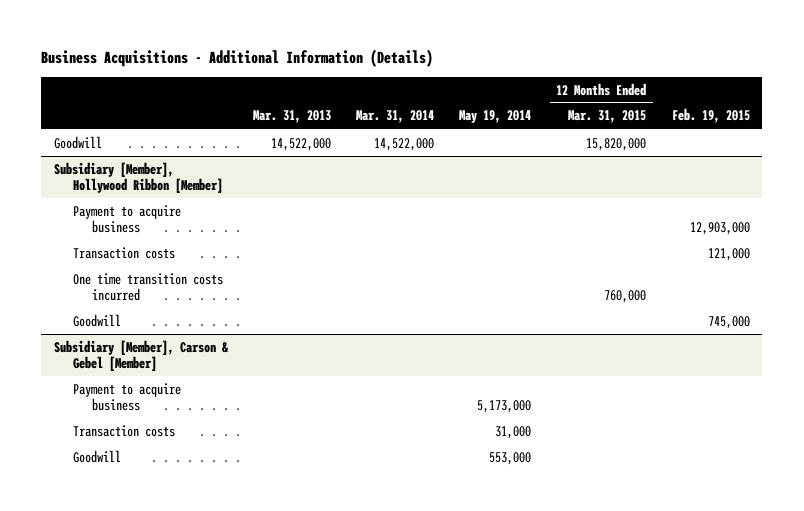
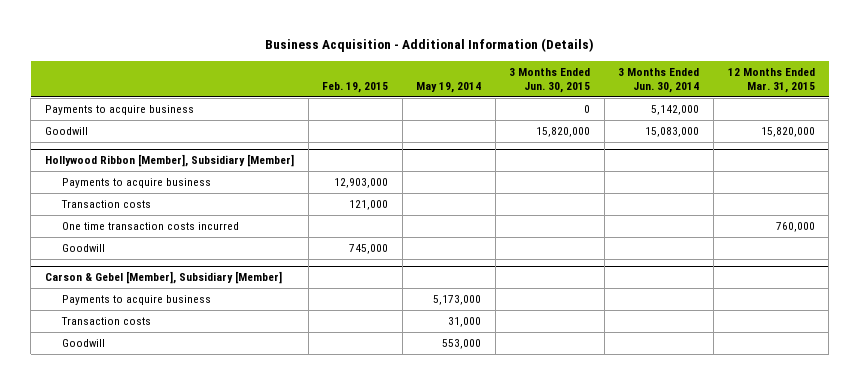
[41,48,434,67] Business Acquisitions - Additional Information (Details) -> [264,37,594,52] Business Acquisition - Additional Information (Details)
[253,110,332,124] Mar. 31, 2013 -> none
[356,110,435,124] Mar. 31, 2014 -> none
none -> [509,67,591,94] 3 Months Ended Jun. 30, 2015
none -> [618,67,700,94] 3 Months Ended Jun. 30, 2014
none -> [44,105,194,116] Payments to acquire business
[53,161,224,193] Subsidiary [Member], Hollywood Ribbon [Member] -> [44,154,294,168] Hollywood Ribbon [Member], Subsidiary [Member]
[73,204,182,233] Payment to acquire business -> [62,178,212,189] Payments to acquire business
[73,272,224,301] One time transition costs incurred -> [62,222,240,231] One time transaction costs incurred
[53,339,228,371] Subsidiary [Member], Carson & Gebel [Member] -> [44,271,282,285] Carson & Gebel [Member], Subsidiary [Member]
[73,382,182,411] Payment to acquire business -> [62,295,212,306] Payments to acquire business

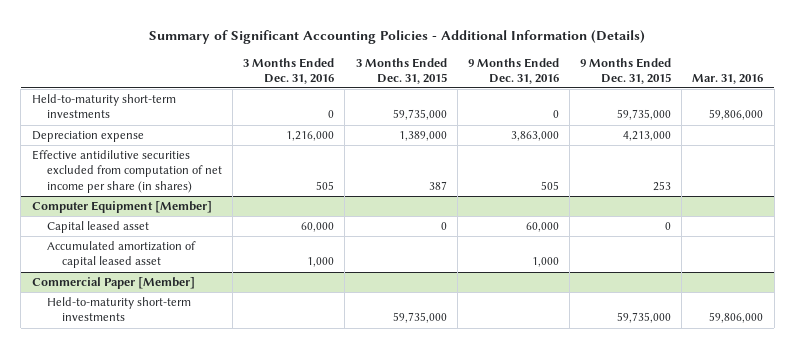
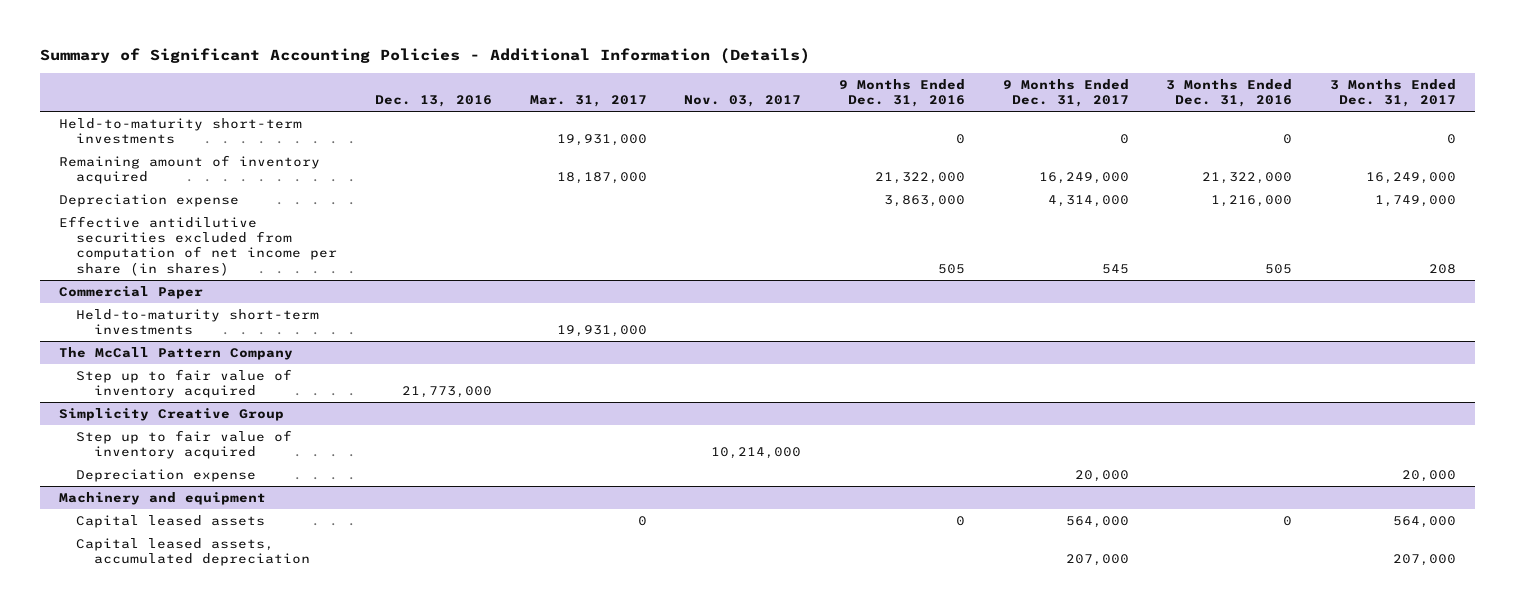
[355,57,447,84] 3 Months Ended Dec. 31, 2015 -> none
[580,57,672,84] 9 Months Ended Dec. 31, 2015 -> none
[692,73,764,84] Mar. 31, 2016 -> none
none -> [375,94,493,107] Dec. 13, 2016
none -> [529,94,647,107] Mar. 31, 2017
none -> [684,94,802,107] Nov. 03, 2017
none -> [1002,78,1129,107] 9 Months Ended Dec. 31, 2017
none -> [1329,78,1456,107] 3 Months Ended Dec. 31, 2017
none -> [59,154,321,185] Remaining amount of inventory acquired
[31,201,212,214] Computer Equipment [Member] -> none
[46,221,149,234] Capital leased asset -> none
[46,241,196,269] Accumulated amortization of capital leased asset -> none
[31,277,195,290] Commercial Paper [Member] -> [59,285,204,299] Commercial Paper
none -> [59,346,294,360] The McCall Pattern Company
none -> [76,368,293,399] Step up to fair value of inventory acquired
none -> [59,407,285,421] Simplicity Creative Group
none -> [76,429,293,460] Step up to fair value of inventory acquired
none -> [76,468,257,482] Depreciation expense
none -> [59,491,267,505] Machinery and equipment
none -> [76,514,266,528] Capital leased assets
none -> [76,537,310,567] Capital leased assets, accumulated depreciation

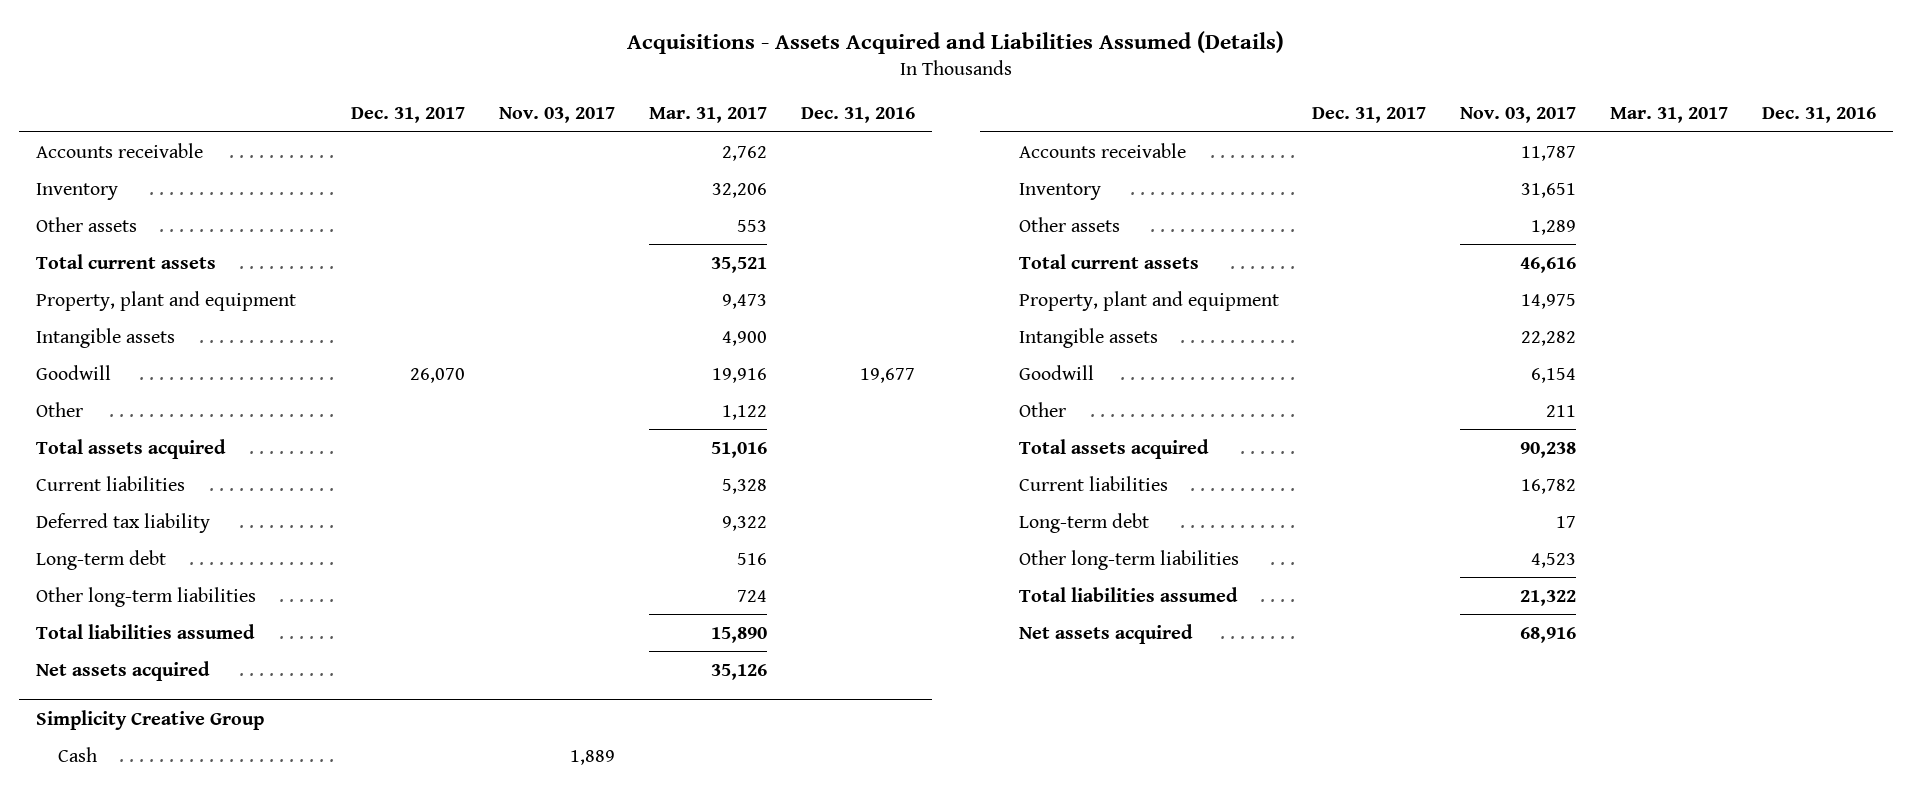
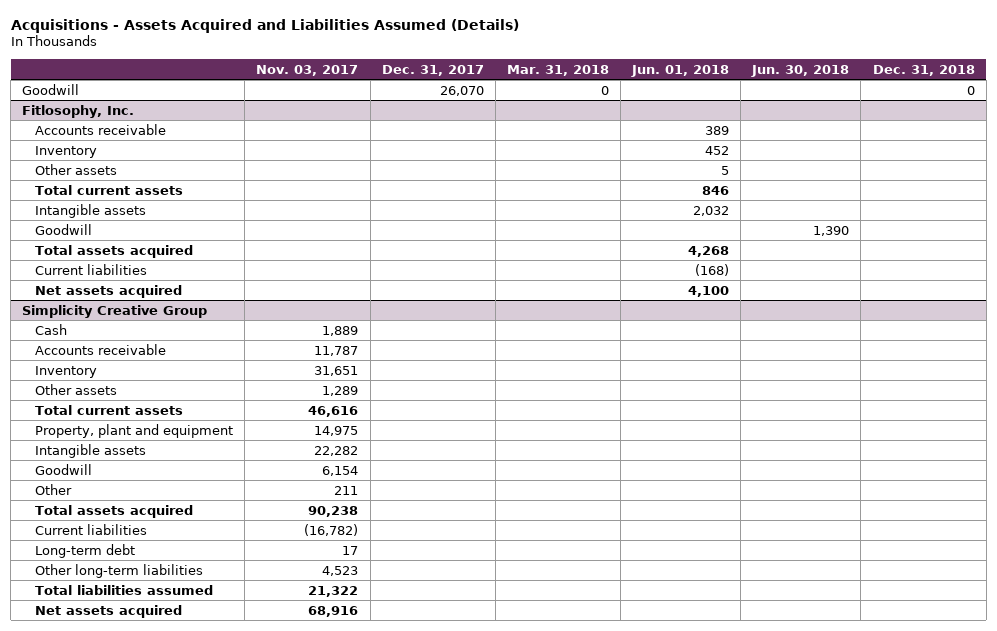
[648,107,767,124] Mar. 31, 2017 -> none
[800,107,915,124] Dec. 31, 2016 -> none
none -> [506,64,609,76] Mar. 31, 2018
none -> [631,64,730,77] Jun. 01, 2018
none -> [751,64,850,77] Jun. 30, 2018
none -> [872,64,975,76] Dec. 31, 2018
[35,142,203,158] Accounts receivable -> none
[35,182,118,200] Inventory -> none
[35,216,137,232] Other assets -> none
[35,253,216,269] Total current assets -> none
[35,290,296,311] Property, plant and equipment -> none
[35,327,175,348] Intangible assets -> none
[35,401,83,417] Other -> none
[35,438,226,459] Total assets acquired -> none
[35,475,185,491] Current liabilities -> none
[35,512,210,533] Deferred tax liability -> none
[35,549,166,570] Long-term debt -> none
[35,586,256,607] Other long-term liabilities -> none
[35,623,255,639] Total liabilities assumed -> none
[35,660,210,681] Net assets acquired -> none
none -> [22,104,135,118] Fitlosophy, Inc.
none -> [35,123,167,135] Accounts receivable
none -> [35,145,98,158] Inventory
none -> [35,163,118,175] Other assets
none -> [35,184,184,195] Total current assets
none -> [35,203,147,218] Intangible assets
none -> [35,223,93,235] Goodwill
none -> [35,244,194,258] Total assets acquired
none -> [35,263,148,275] Current liabilities
none -> [35,284,183,298] Net assets acquired
[1521,478,1577,494] 16,782 -> [304,523,359,536] (16,782)

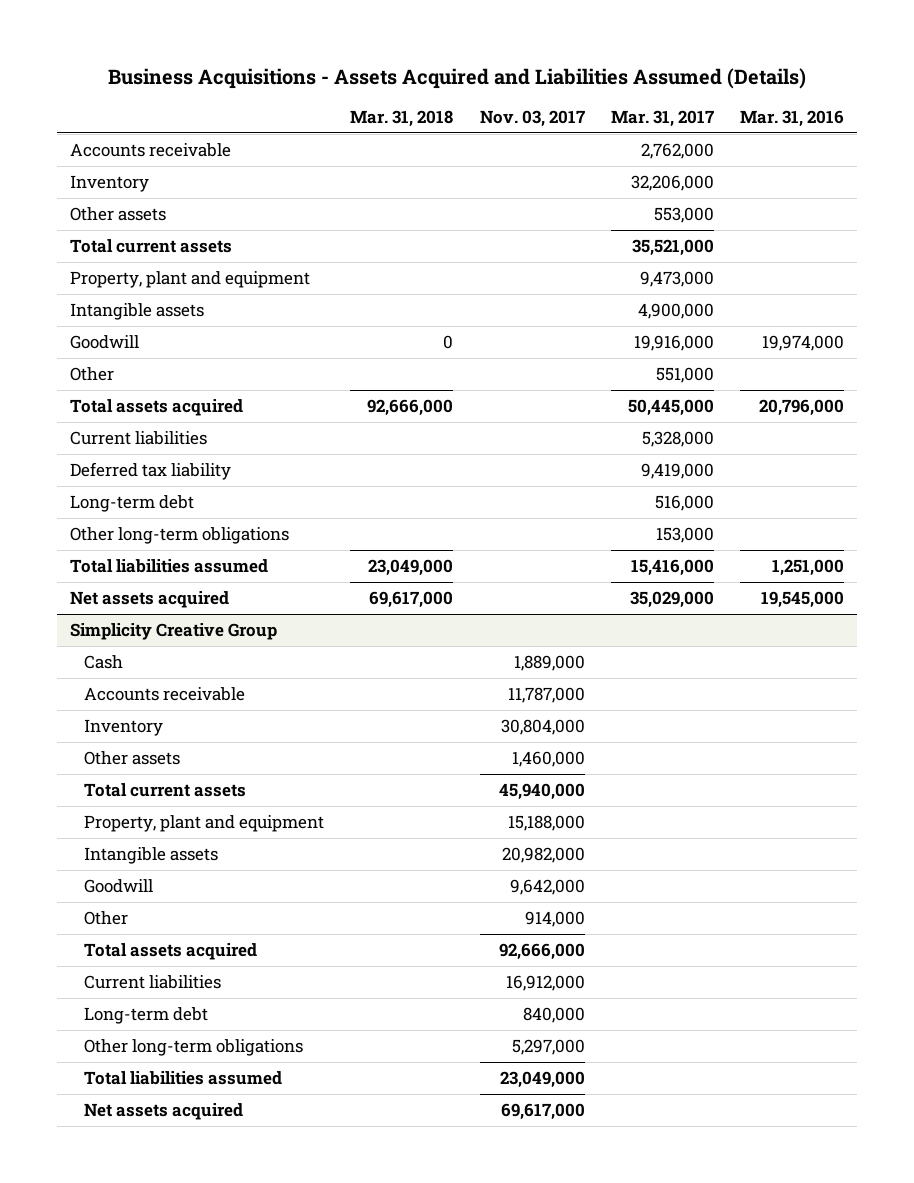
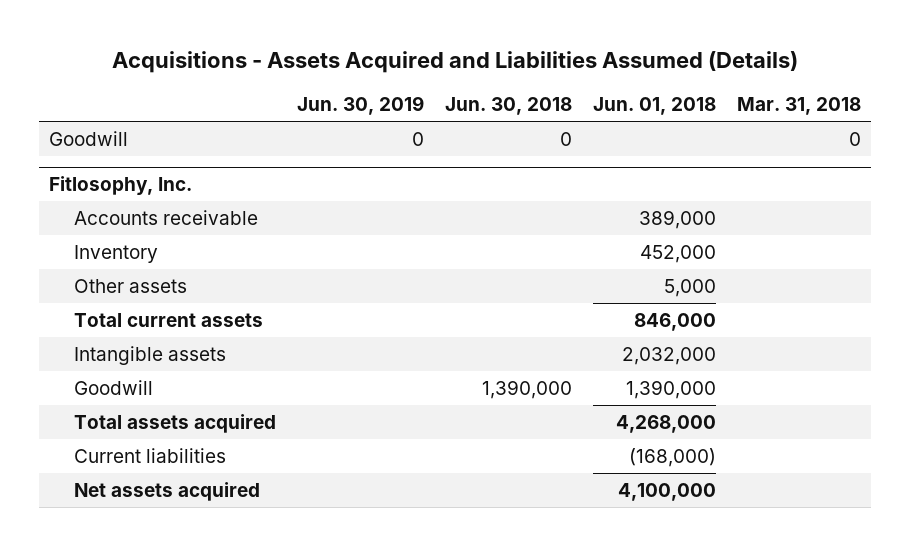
[107,67,806,89] Business Acquisitions - Assets Acquired and Liabilities Assumed (Details) -> [111,51,798,74] Acquisitions - Assets Acquired and Liabilities Assumed (Details)
[479,110,585,128] Nov. 03, 2017 -> none
[610,110,714,128] Mar. 31, 2017 -> none
[739,110,844,128] Mar. 31, 2016 -> none
none -> [296,96,424,116] Jun. 30, 2019
none -> [444,97,572,116] Jun. 30, 2018
none -> [592,97,716,116] Jun. 01, 2018
[70,143,232,158] Accounts receivable -> none
[70,175,150,193] Inventory -> none
[70,207,167,222] Other assets -> none
[70,239,233,254] Total current assets -> none
[70,271,311,289] Property, plant and equipment -> none
[70,303,205,321] Intangible assets -> none
[70,367,115,382] Other -> none
[70,399,244,417] Total assets acquired -> none
[70,431,208,446] Current liabilities -> none
[70,462,232,481] Deferred tax liability -> none
[70,495,195,513] Long-term debt -> none
[70,527,290,545] Other long-term obligations -> none
[70,559,269,574] Total liabilities assumed -> none
[70,591,230,609] Net assets acquired -> none
[70,623,278,641] Simplicity Creative Group -> none
[84,655,124,670] Cash -> none
[84,687,246,702] Accounts receivable -> none
[84,719,164,737] Inventory -> none
[84,751,181,766] Other assets -> none
[84,783,247,798] Total current assets -> none
[84,815,325,833] Property, plant and equipment -> none
[84,847,219,865] Intangible assets -> none
[84,879,154,894] Goodwill -> none
[84,911,129,926] Other -> none
[84,943,258,961] Total assets acquired -> none
[84,975,222,990] Current liabilities -> none
[84,1007,209,1025] Long-term debt -> none
[84,1039,304,1057] Other long-term obligations -> none
[84,1071,283,1086] Total liabilities assumed -> none
[84,1103,244,1121] Net assets acquired -> none
none -> [49,176,193,196] Fitlosophy, Inc.
none -> [73,209,258,225] Accounts receivable
none -> [73,244,158,263] Inventory
none -> [73,278,187,293] Other assets
none -> [73,312,263,327] Total current assets
none -> [73,345,226,365] Intangible assets
none -> [73,379,153,395] Goodwill
none -> [73,413,276,433] Total assets acquired
none -> [73,447,226,463] Current liabilities
none -> [73,481,260,501] Net assets acquired

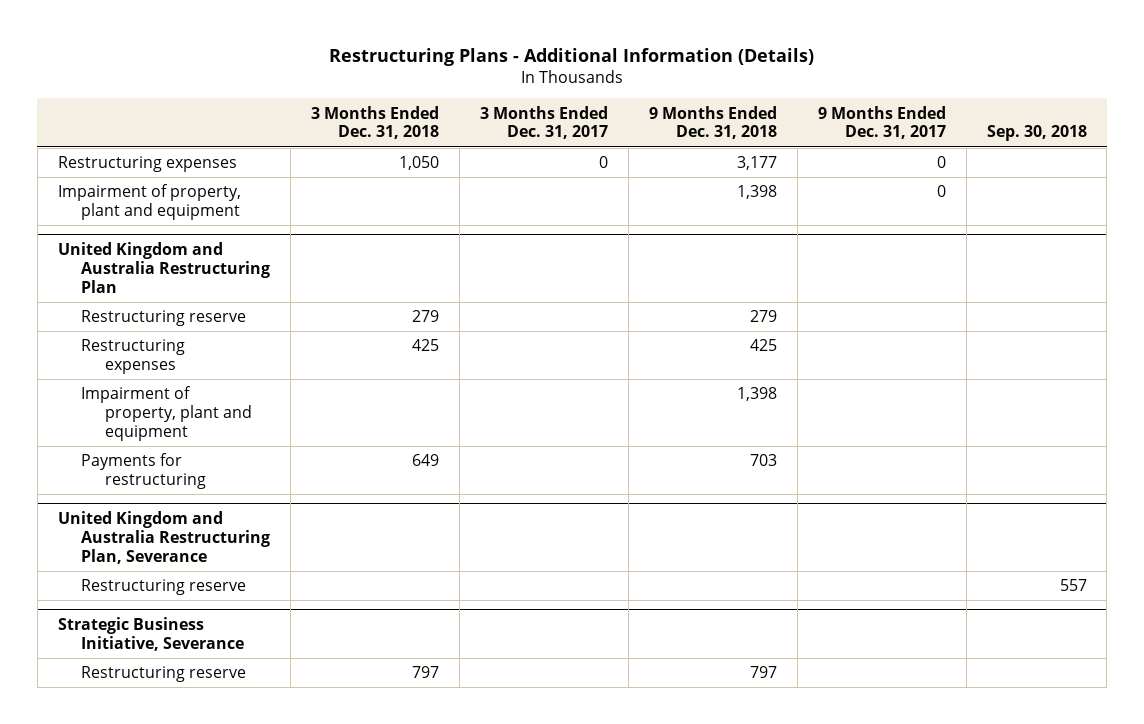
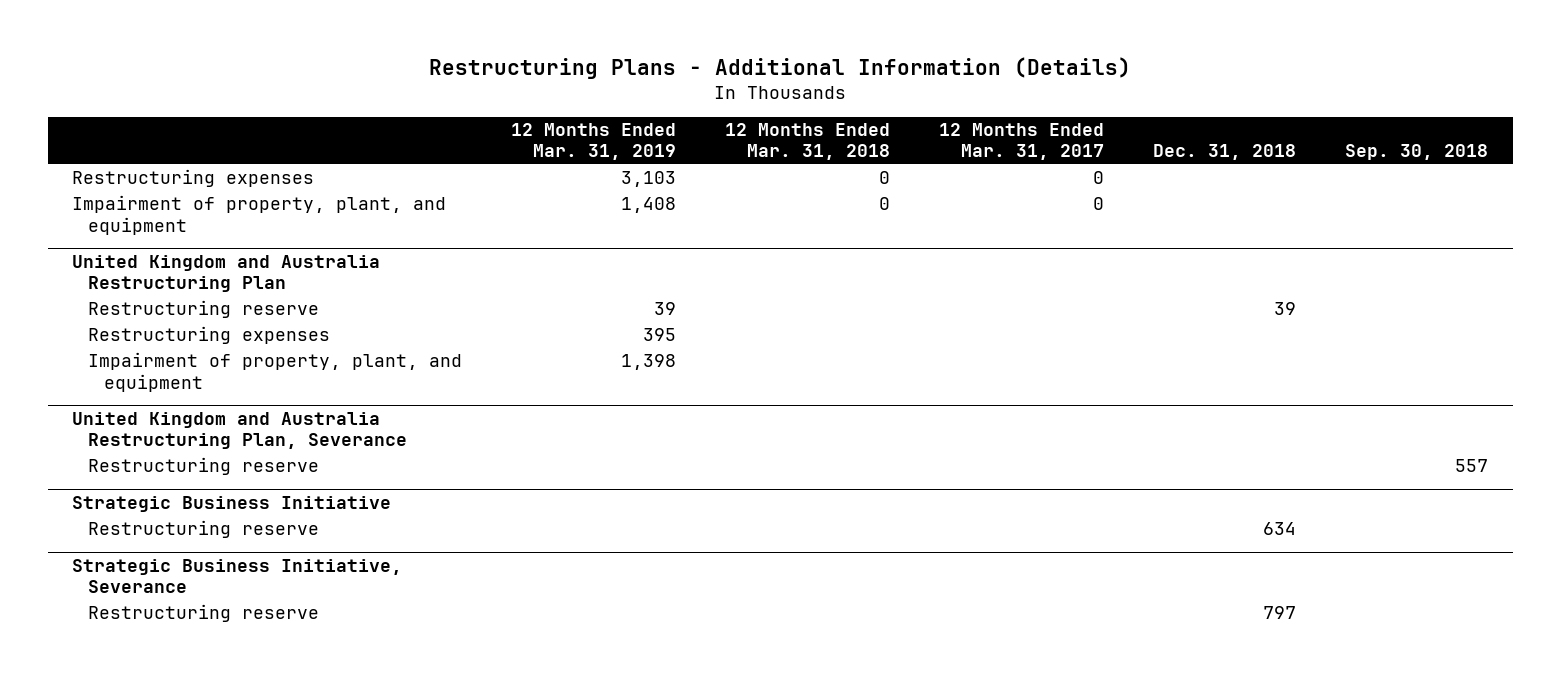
[311,105,440,140] 3 Months Ended Dec. 31, 2018 -> none
[480,105,609,140] 3 Months Ended Dec. 31, 2017 -> none
[648,105,777,140] 9 Months Ended Dec. 31, 2018 -> none
[817,105,946,140] 9 Months Ended Dec. 31, 2017 -> none
none -> [511,123,677,161] 12 Months Ended Mar. 31, 2019
none -> [725,123,891,161] 12 Months Ended Mar. 31, 2018
none -> [939,123,1105,161] 12 Months Ended Mar. 31, 2017
none -> [1153,144,1297,161] Dec. 31, 2018
[57,184,241,221] Impairment of property, plant and equipment -> [72,195,447,235] Impairment of property, plant, and equipment
[81,453,207,490] Payments for restructuring -> none
[81,386,253,442] Impairment of property, plant and equipment -> [88,352,463,392] Impairment of property, plant, and equipment
none -> [72,496,392,513] Strategic Business Initiative
none -> [88,520,320,539] Restructuring reserve

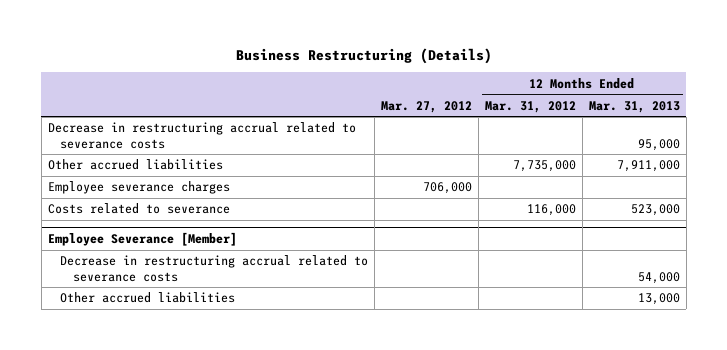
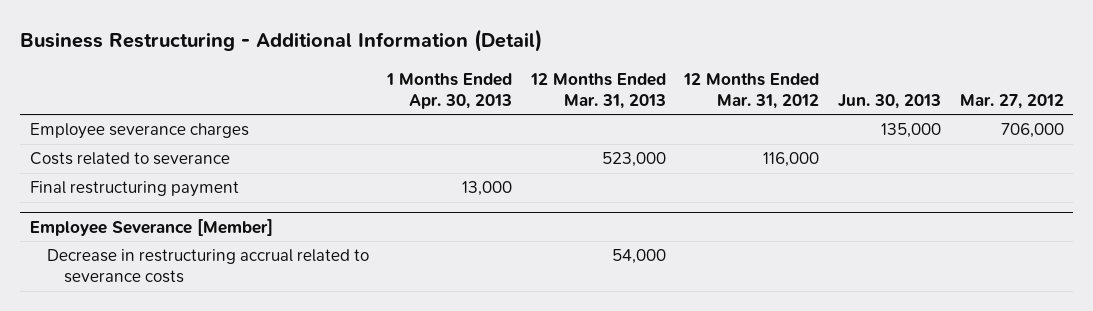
[235,48,492,65] Business Restructuring (Details) -> [20,29,543,53] Business Restructuring - Additional Information (Detail)
none -> [386,72,513,109] 1 Months Ended Apr. 30, 2013
none -> [837,93,941,109] Jun. 30, 2013
[47,122,356,149] Decrease in restructuring accrual related to severance costs -> none
[47,159,223,171] Other accrued liabilities -> none
none -> [29,181,239,198] Final restructuring payment
[60,292,236,304] Other accrued liabilities -> none

